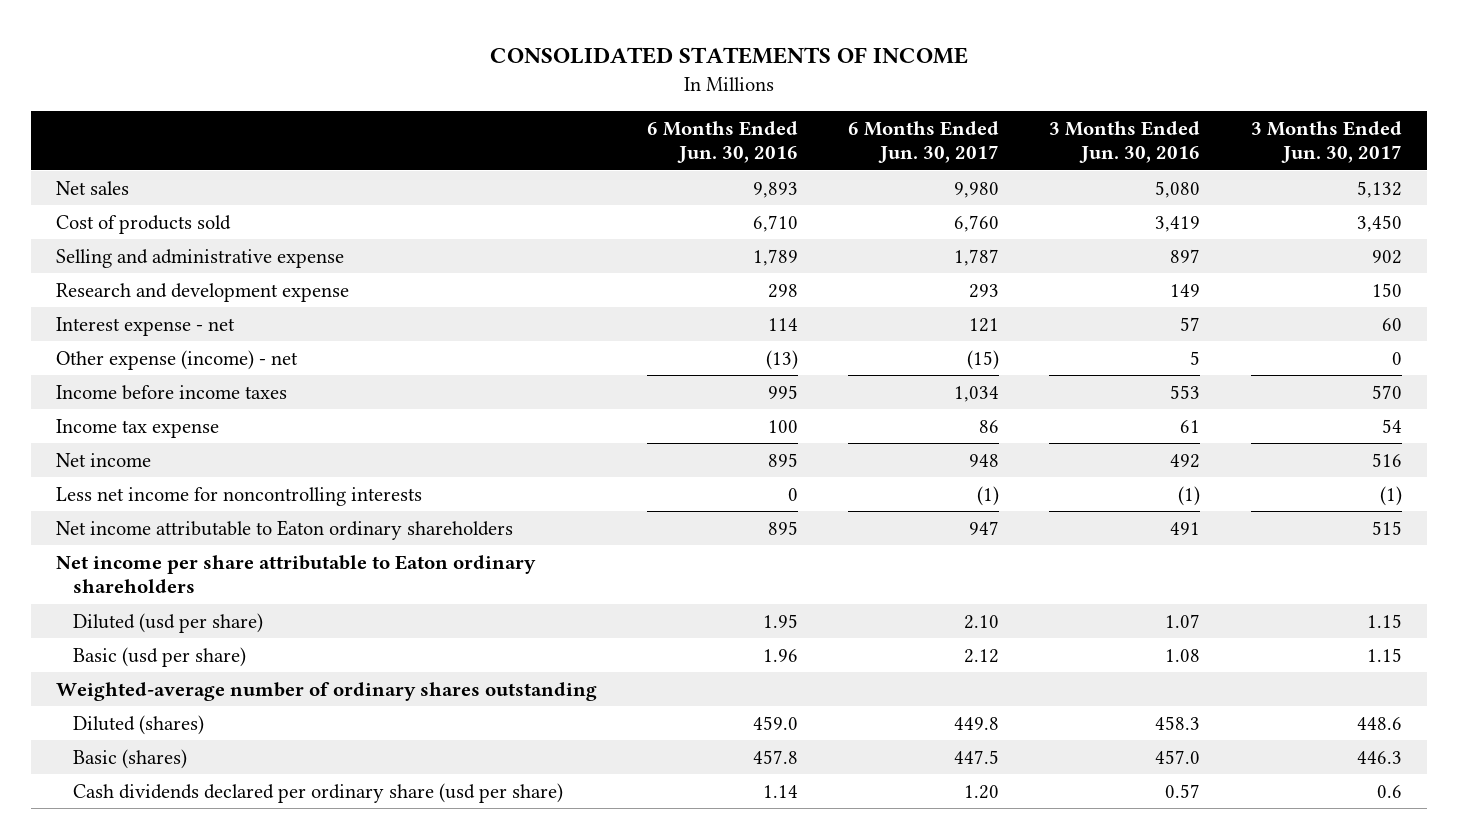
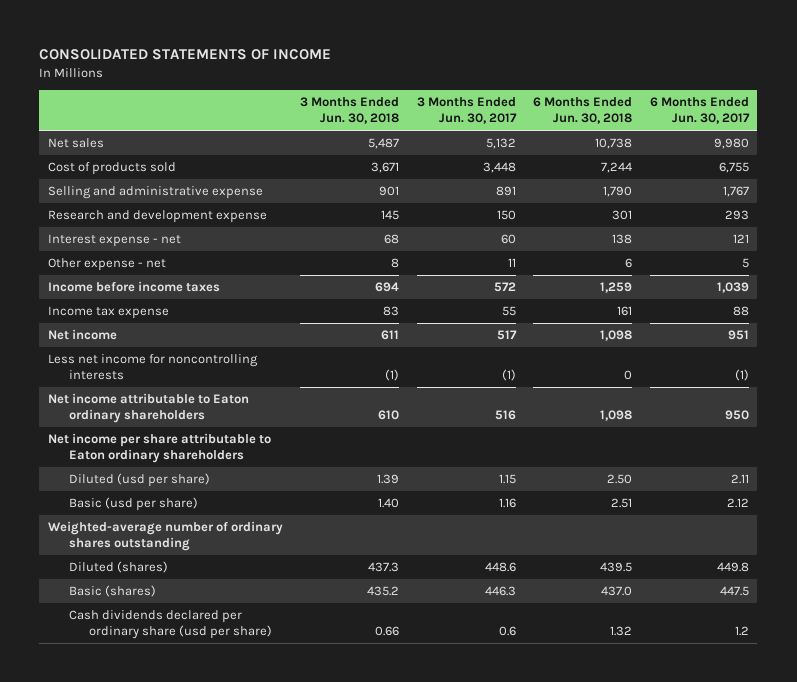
[647,120,799,164] 6 Months Ended Jun. 30, 2016 -> none
[1049,120,1201,164] 3 Months Ended Jun. 30, 2016 -> none
none -> [300,97,400,125] 3 Months Ended Jun. 30, 2018
none -> [533,97,633,125] 6 Months Ended Jun. 30, 2018
[954,214,1000,232] 6,760 -> [718,162,749,174] 6,755
[1356,214,1402,232] 3,450 -> [482,162,516,174] 3,448
[954,248,1000,266] 1,787 -> [722,186,749,198] 1,767
[1371,249,1402,264] 902 -> [495,186,516,197] 891
[56,349,299,370] Other expense (income) - net -> [47,258,166,272] Other expense - net
[967,349,1000,370] (15) -> [741,258,749,269] 5
[1391,351,1402,365] 0 -> [507,258,516,268] 11
[954,385,1000,402] 1,034 -> [716,282,749,294] 1,039
[1371,384,1402,399] 570 -> [493,282,516,293] 572
[979,419,1000,433] 86 -> [732,306,749,317] 88
[1381,418,1402,433] 54 -> [501,306,516,317] 55
[969,453,1000,467] 948 -> [727,330,749,341] 951
[1371,452,1402,467] 516 -> [496,330,517,341] 517
[969,520,1000,535] 947 -> [724,410,749,421] 950
[1371,520,1402,535] 515 -> [494,410,516,421] 516
[964,614,1000,629] 2.10 -> [730,474,749,485] 2.11
[1366,647,1402,662] 1.15 -> [498,498,516,509] 1.16
[964,784,1000,799] 1.20 -> [734,626,749,637] 1.2

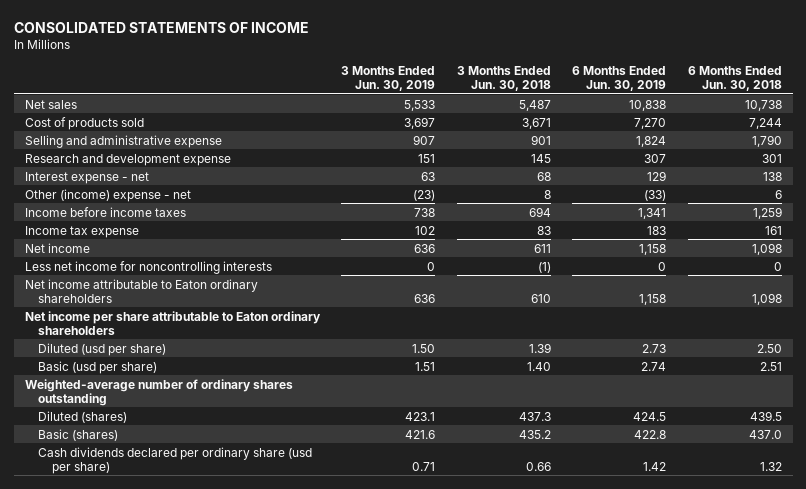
[416,97,517,125] 3 Months Ended Jun. 30, 2017 -> none
[649,97,750,125] 6 Months Ended Jun. 30, 2017 -> none
none -> [341,65,436,92] 3 Months Ended Jun. 30, 2019
none -> [572,65,667,92] 6 Months Ended Jun. 30, 2019
[47,258,166,272] Other expense - net -> [24,188,191,202] Other (income) expense - net

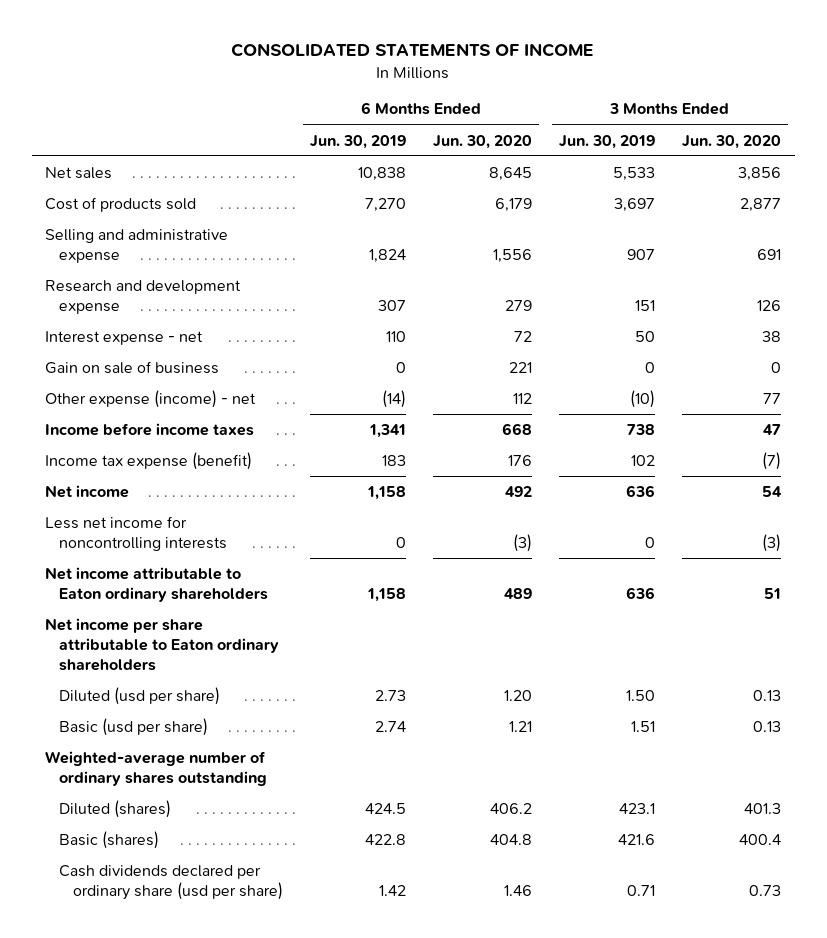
[456,65,551,92] 3 Months Ended Jun. 30, 2018 -> none
[687,65,782,92] 6 Months Ended Jun. 30, 2018 -> none
none -> [433,134,533,149] Jun. 30, 2020
none -> [682,134,782,149] Jun. 30, 2020
[421,171,436,181] 63 -> [635,330,656,342] 50
[647,170,667,181] 129 -> [385,330,406,342] 110
none -> [45,360,220,374] Gain on sale of business
[24,188,191,202] Other (income) expense - net -> [45,389,257,408] Other expense (income) - net
[413,189,436,201] (23) -> [630,389,656,408] (10)
[644,189,667,201] (33) -> [381,389,406,408] (14)
[24,225,139,238] Income tax expense -> [45,451,253,470] Income tax expense (benefit)

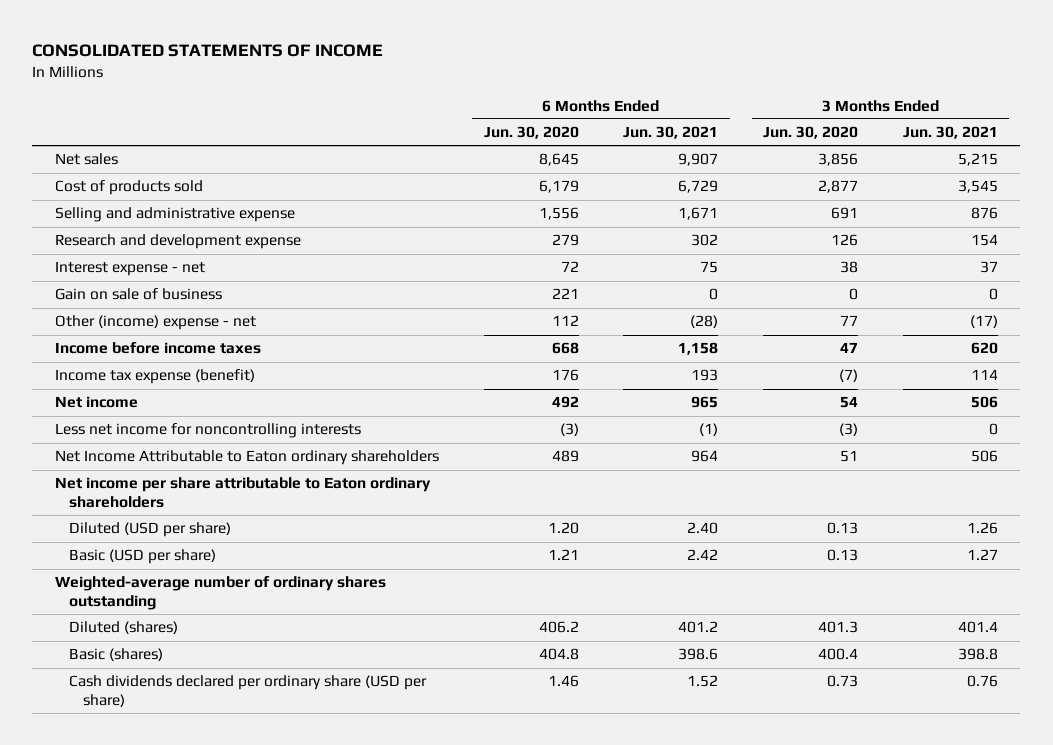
[309,134,406,149] Jun. 30, 2019 -> none
[559,134,656,149] Jun. 30, 2019 -> none
none -> [623,126,719,140] Jun. 30, 2021
none -> [903,126,999,140] Jun. 30, 2021
[45,389,257,408] Other expense (income) - net -> [54,315,256,331] Other (income) expense - net
[45,566,268,603] Net income attributable to Eaton ordinary shareholders -> [54,450,439,466] Net Income Attributable to Eaton ordinary shareholders
[58,686,220,705] Diluted (usd per share) -> [68,522,231,538] Diluted (USD per share)
[58,717,208,736] Basic (usd per share) -> [68,549,216,565] Basic (USD per share)
[58,864,283,901] Cash dividends declared per ordinary share (usd per share) -> [68,675,427,707] Cash dividends declared per ordinary share (USD per share)

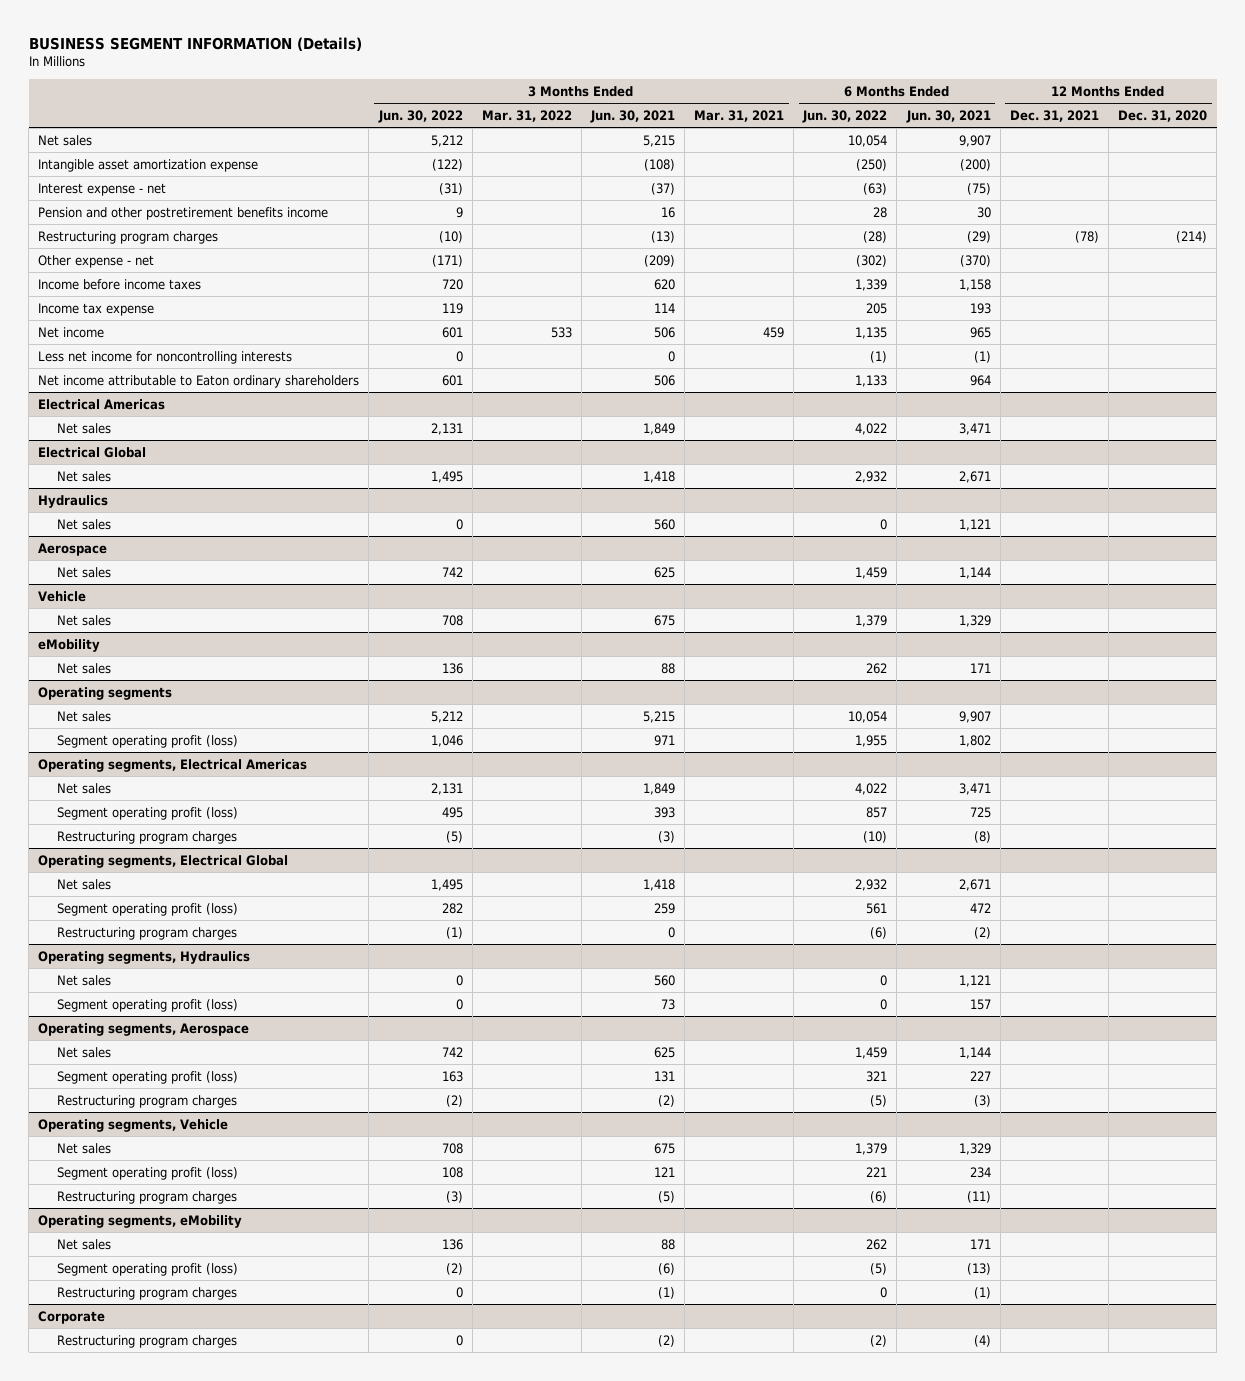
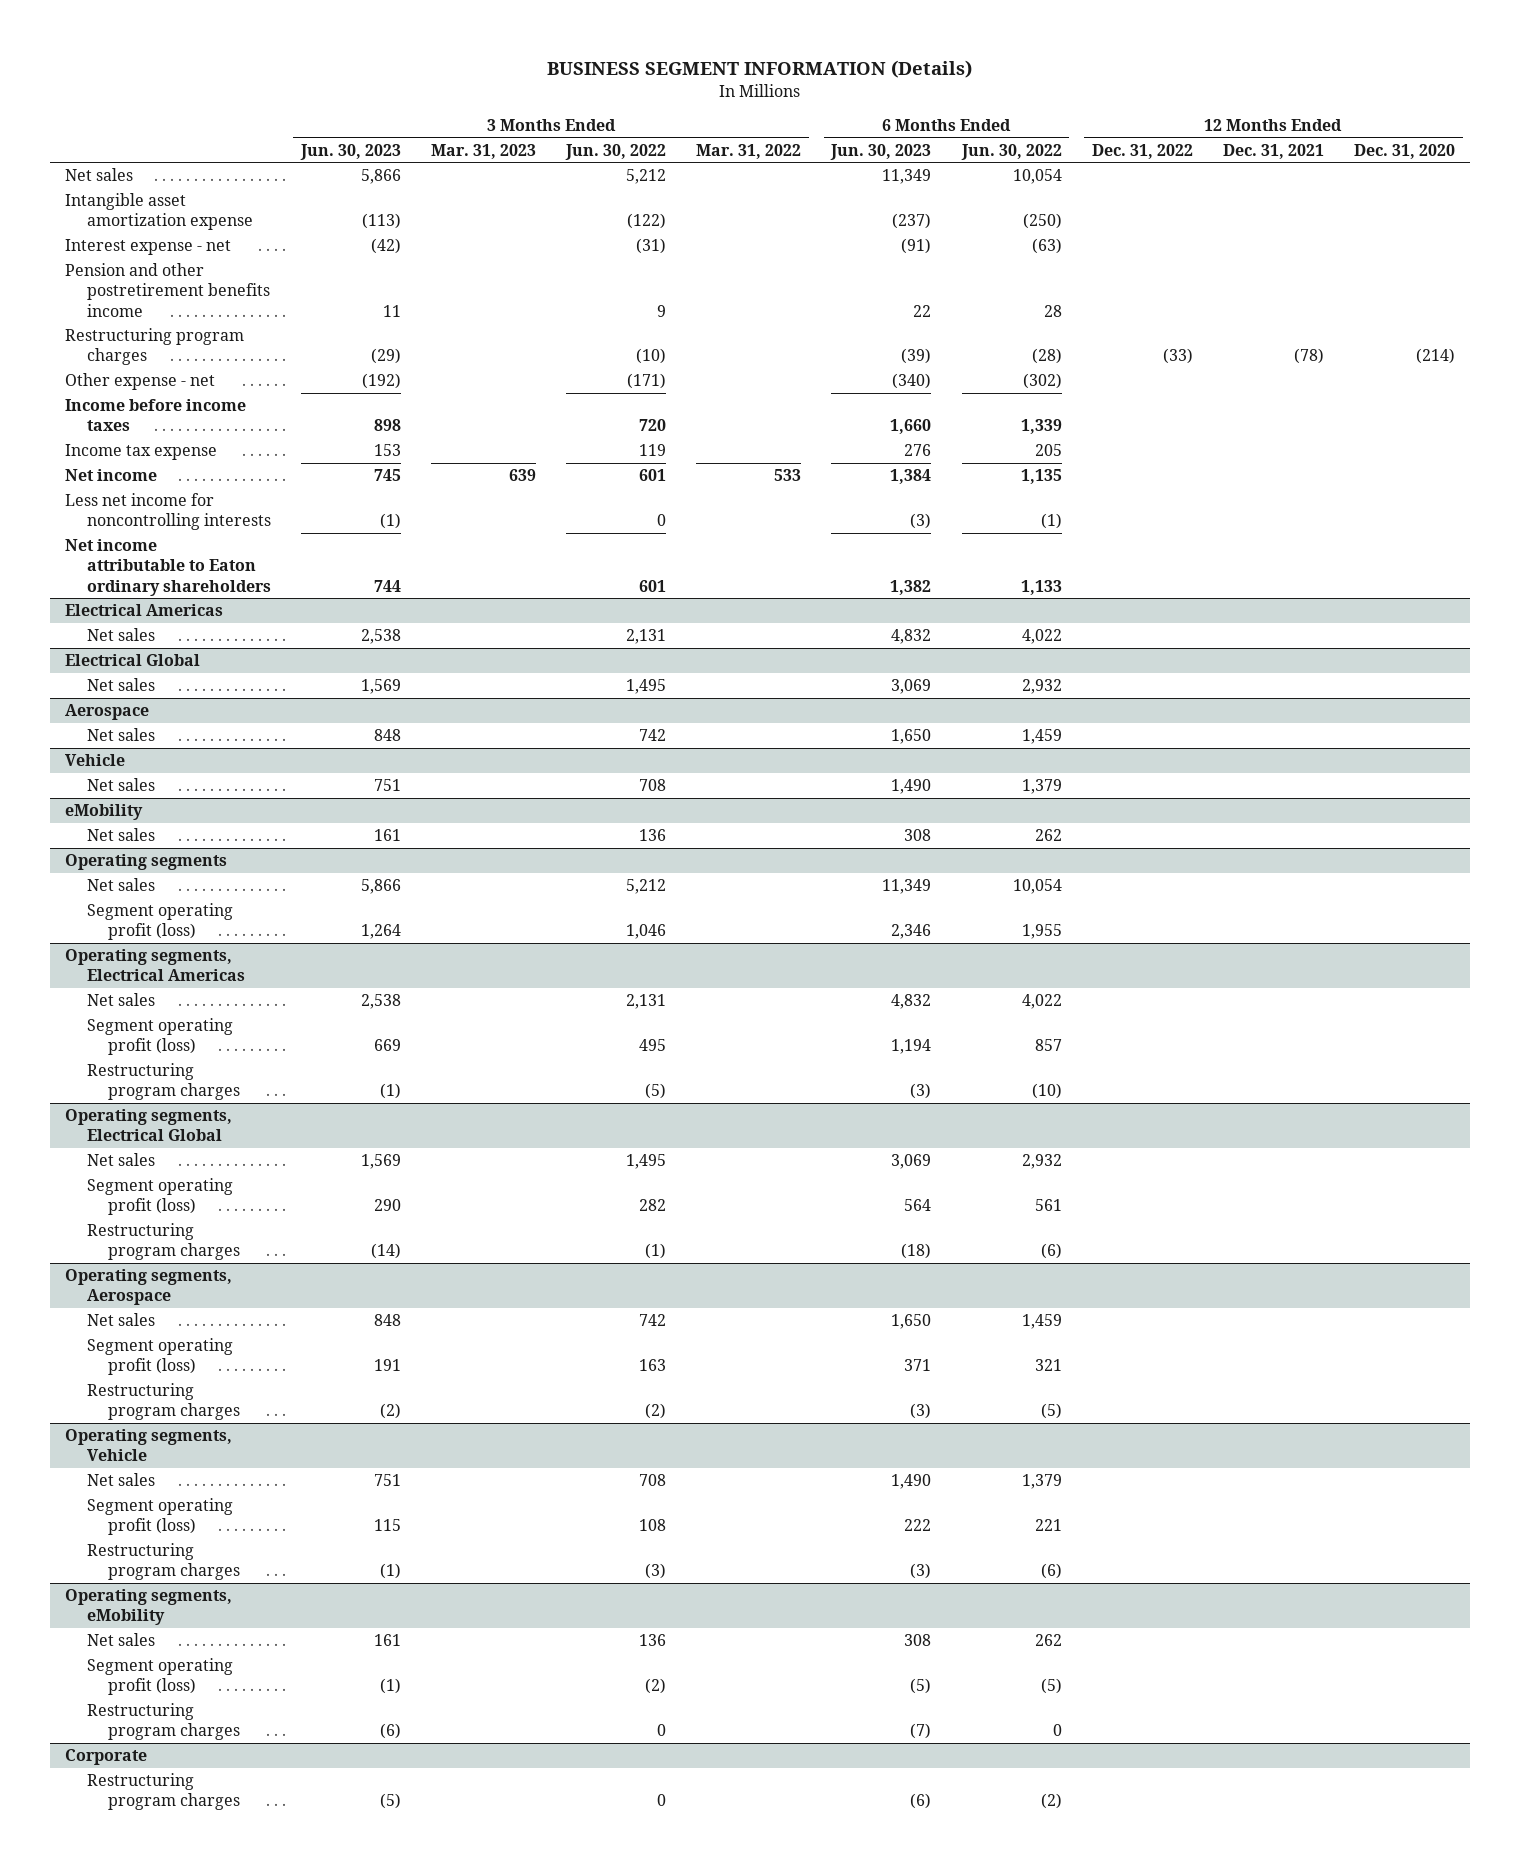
[589,109,675,123] Jun. 30, 2021 -> none
[694,109,785,122] Mar. 31, 2021 -> none
[905,109,991,123] Jun. 30, 2021 -> none
none -> [299,143,401,160] Jun. 30, 2023
none -> [430,143,536,159] Mar. 31, 2023
none -> [830,143,932,160] Jun. 30, 2023
none -> [1091,143,1193,159] Dec. 31, 2022
[38,494,109,508] Hydraulics -> none
[57,518,112,530] Net sales -> none
[38,950,251,964] Operating segments, Hydraulics -> none
[57,974,112,986] Net sales -> none
[57,998,239,1012] Segment operating profit (loss) -> none

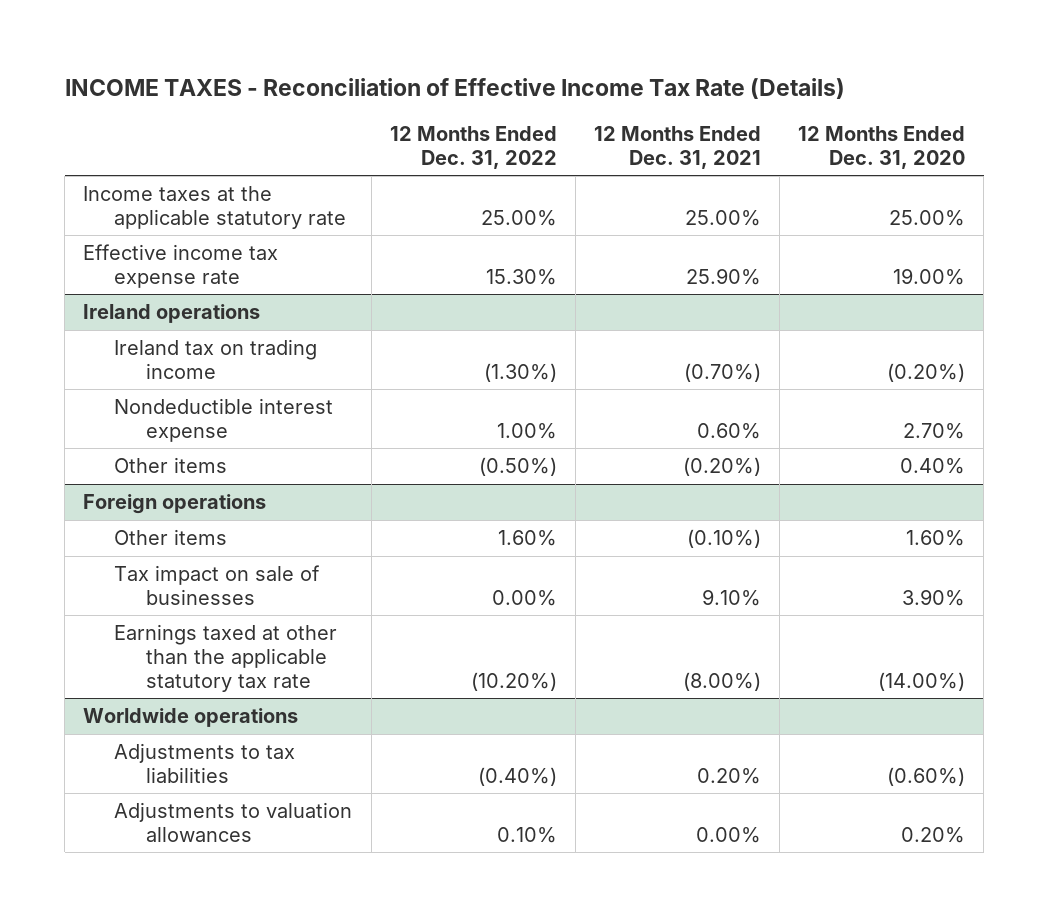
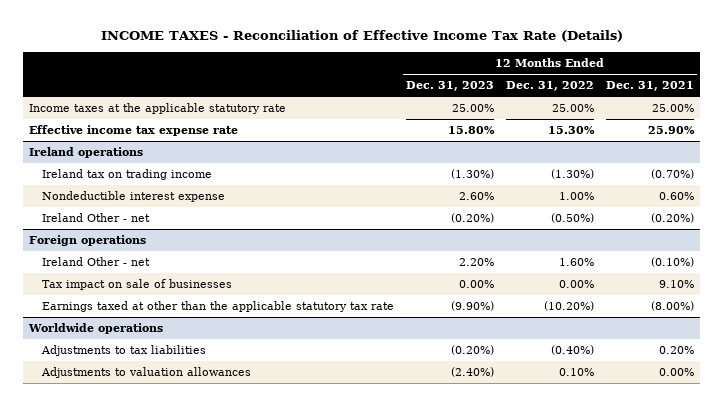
[798,126,966,170] 12 Months Ended Dec. 31, 2020 -> none
none -> [406,81,495,92] Dec. 31, 2023
[114,457,228,474] Other items -> [42,213,151,223] Ireland Other - net
[114,529,228,546] Other items -> [42,257,151,267] Ireland Other - net

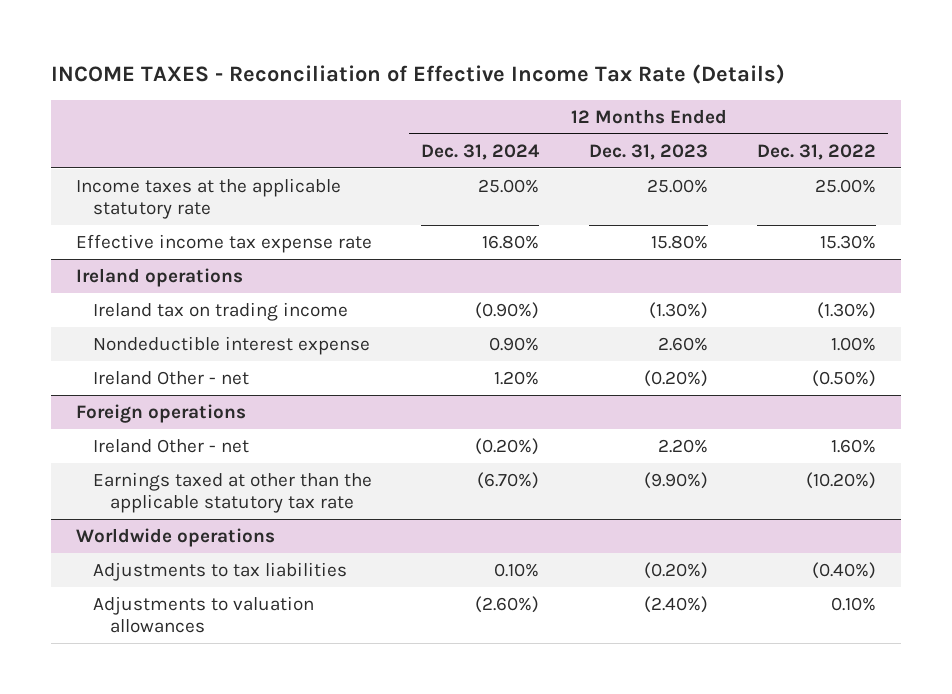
[606,81,695,92] Dec. 31, 2021 -> none
none -> [421,143,541,160] Dec. 31, 2024
[42,279,233,291] Tax impact on sale of businesses -> none

